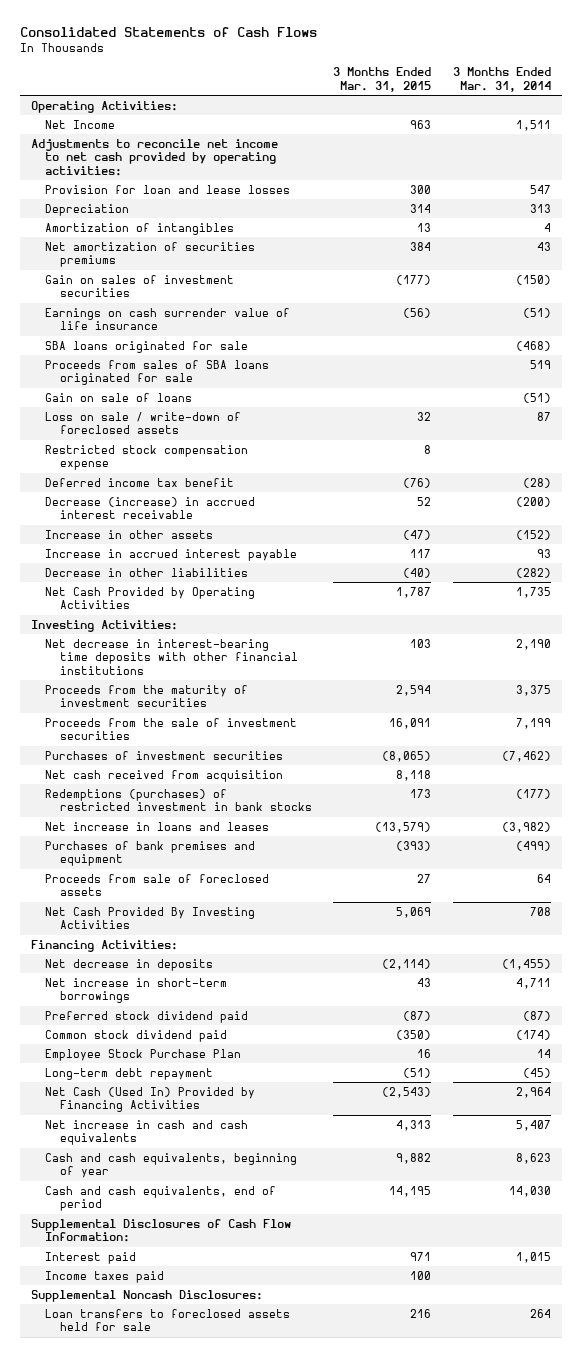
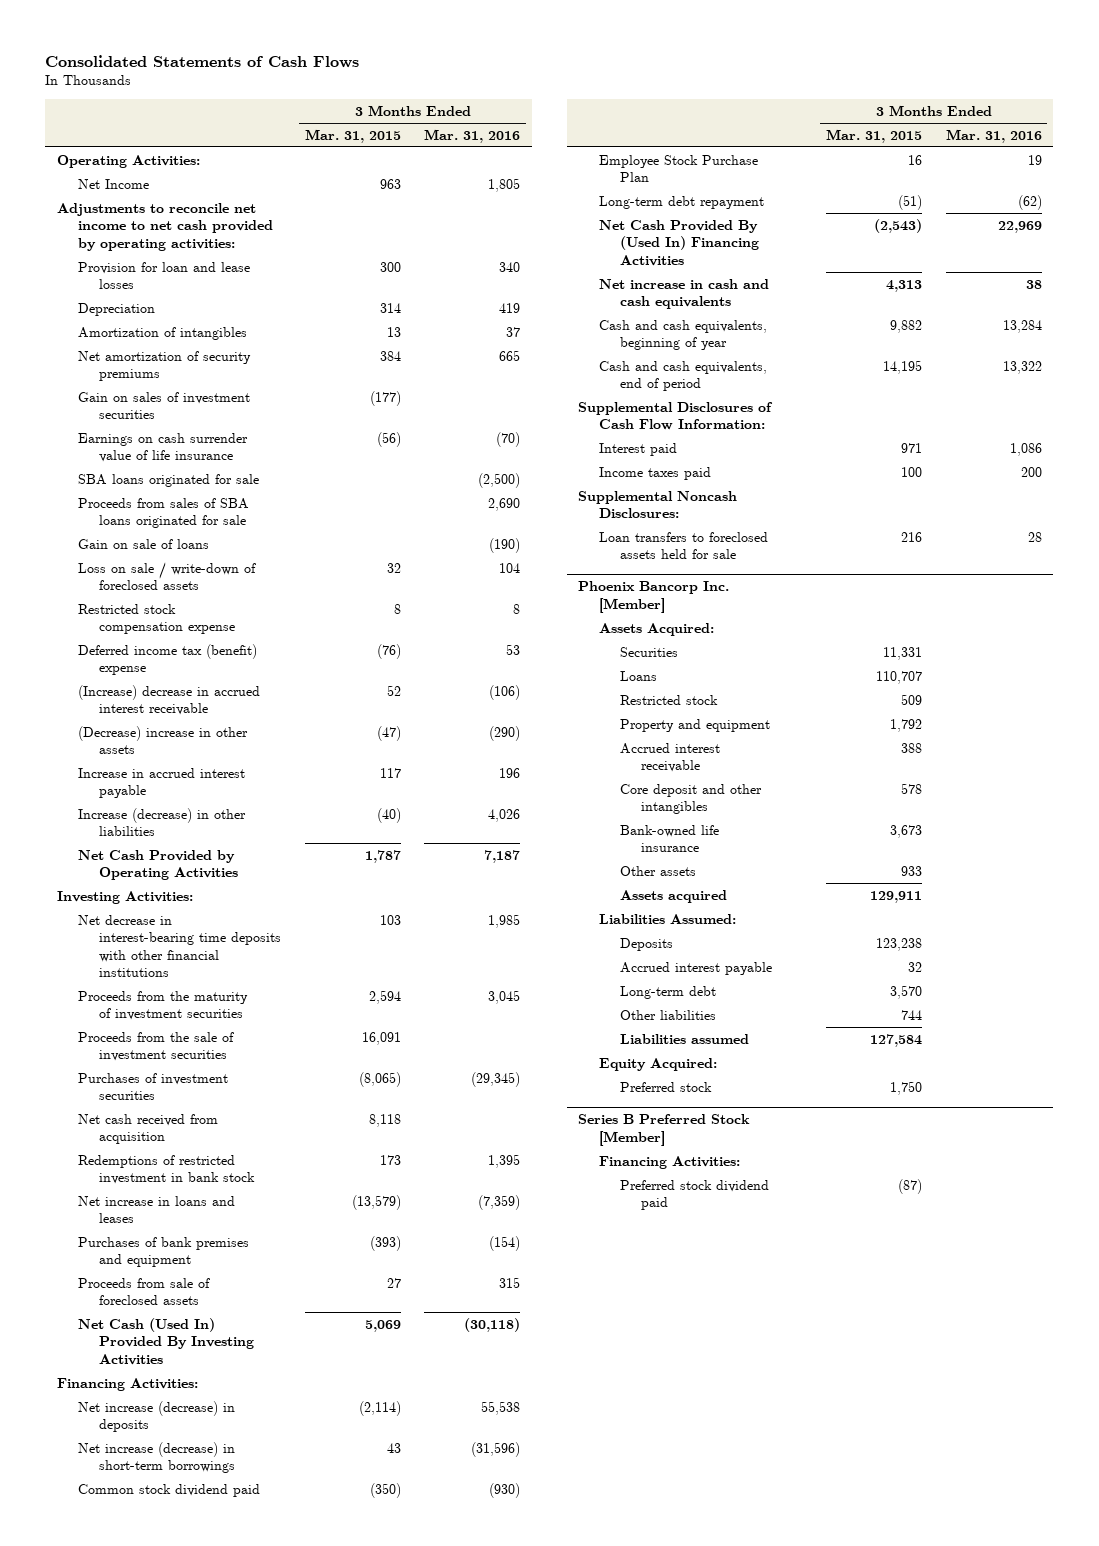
[452,67,551,92] 3 Months Ended Mar. 31, 2014 -> none
none -> [424,128,521,143] Mar. 31, 2016
[45,241,256,268] Net amortization of securities premiums -> [78,350,252,382] Net amortization of security premiums
[45,477,235,487] Deferred income tax benefit -> [78,643,258,676] Deferred income tax (benefit) expense
[45,496,256,520] Decrease (increase) in accrued interest receivable -> [78,684,261,716] (Increase) decrease in accrued interest receivable
[45,529,214,539] Increase in other assets -> [78,725,249,755] (Decrease) increase in other assets
[45,567,249,577] Decrease in other liabilities -> [78,807,247,837] Increase (decrease) in other liabilities
[45,788,312,812] Redemptions (purchases) of restricted investment in bank stocks -> [78,1154,256,1185] Redemptions of restricted investment in bank stock
[45,906,256,930] Net Cash Provided By Investing Activities -> [78,1317,255,1365] Net Cash (Used In) Provided By Investing Activities
[45,1010,249,1023] Preferred stock dividend paid -> none
[45,958,214,971] Net decrease in deposits -> [78,1400,236,1433] Net increase (decrease) in deposits
[45,977,228,1004] Net increase in short-term borrowings -> [78,1441,236,1474] Net increase (decrease) in short-term borrowings
[45,1086,256,1113] Net Cash (Used In) Provided by Financing Activities -> [599,219,760,266] Net Cash Provided By (Used In) Financing Activities
none -> [578,581,730,613] Phoenix Bancorp Inc. [Member]
none -> [599,622,715,636] Assets Acquired:
none -> [620,646,679,657] Securities
none -> [620,670,658,681] Loans
none -> [620,694,719,705] Restricted stock
none -> [620,718,771,732] Property and equipment
none -> [620,742,721,773] Accrued interest receivable
none -> [620,783,763,815] Core deposit and other intangibles
none -> [620,824,720,853] Bank-owned life insurance
none -> [620,865,697,876] Other assets
none -> [620,889,728,903] Assets acquired
none -> [599,913,737,924] Liabilities Assumed:
none -> [620,937,674,951] Deposits
none -> [620,961,773,975] Accrued interest payable
none -> [620,985,717,999] Long-term debt
none -> [620,1009,717,1020] Other liabilities
none -> [620,1033,750,1044] Liabilities assumed
none -> [599,1057,718,1071] Equity Acquired:
none -> [620,1081,713,1092] Preferred stock
none -> [578,1114,751,1146] Series B Preferred Stock [Member]
none -> [599,1155,741,1169] Financing Activities:
none -> [620,1179,770,1211] Preferred stock dividend paid

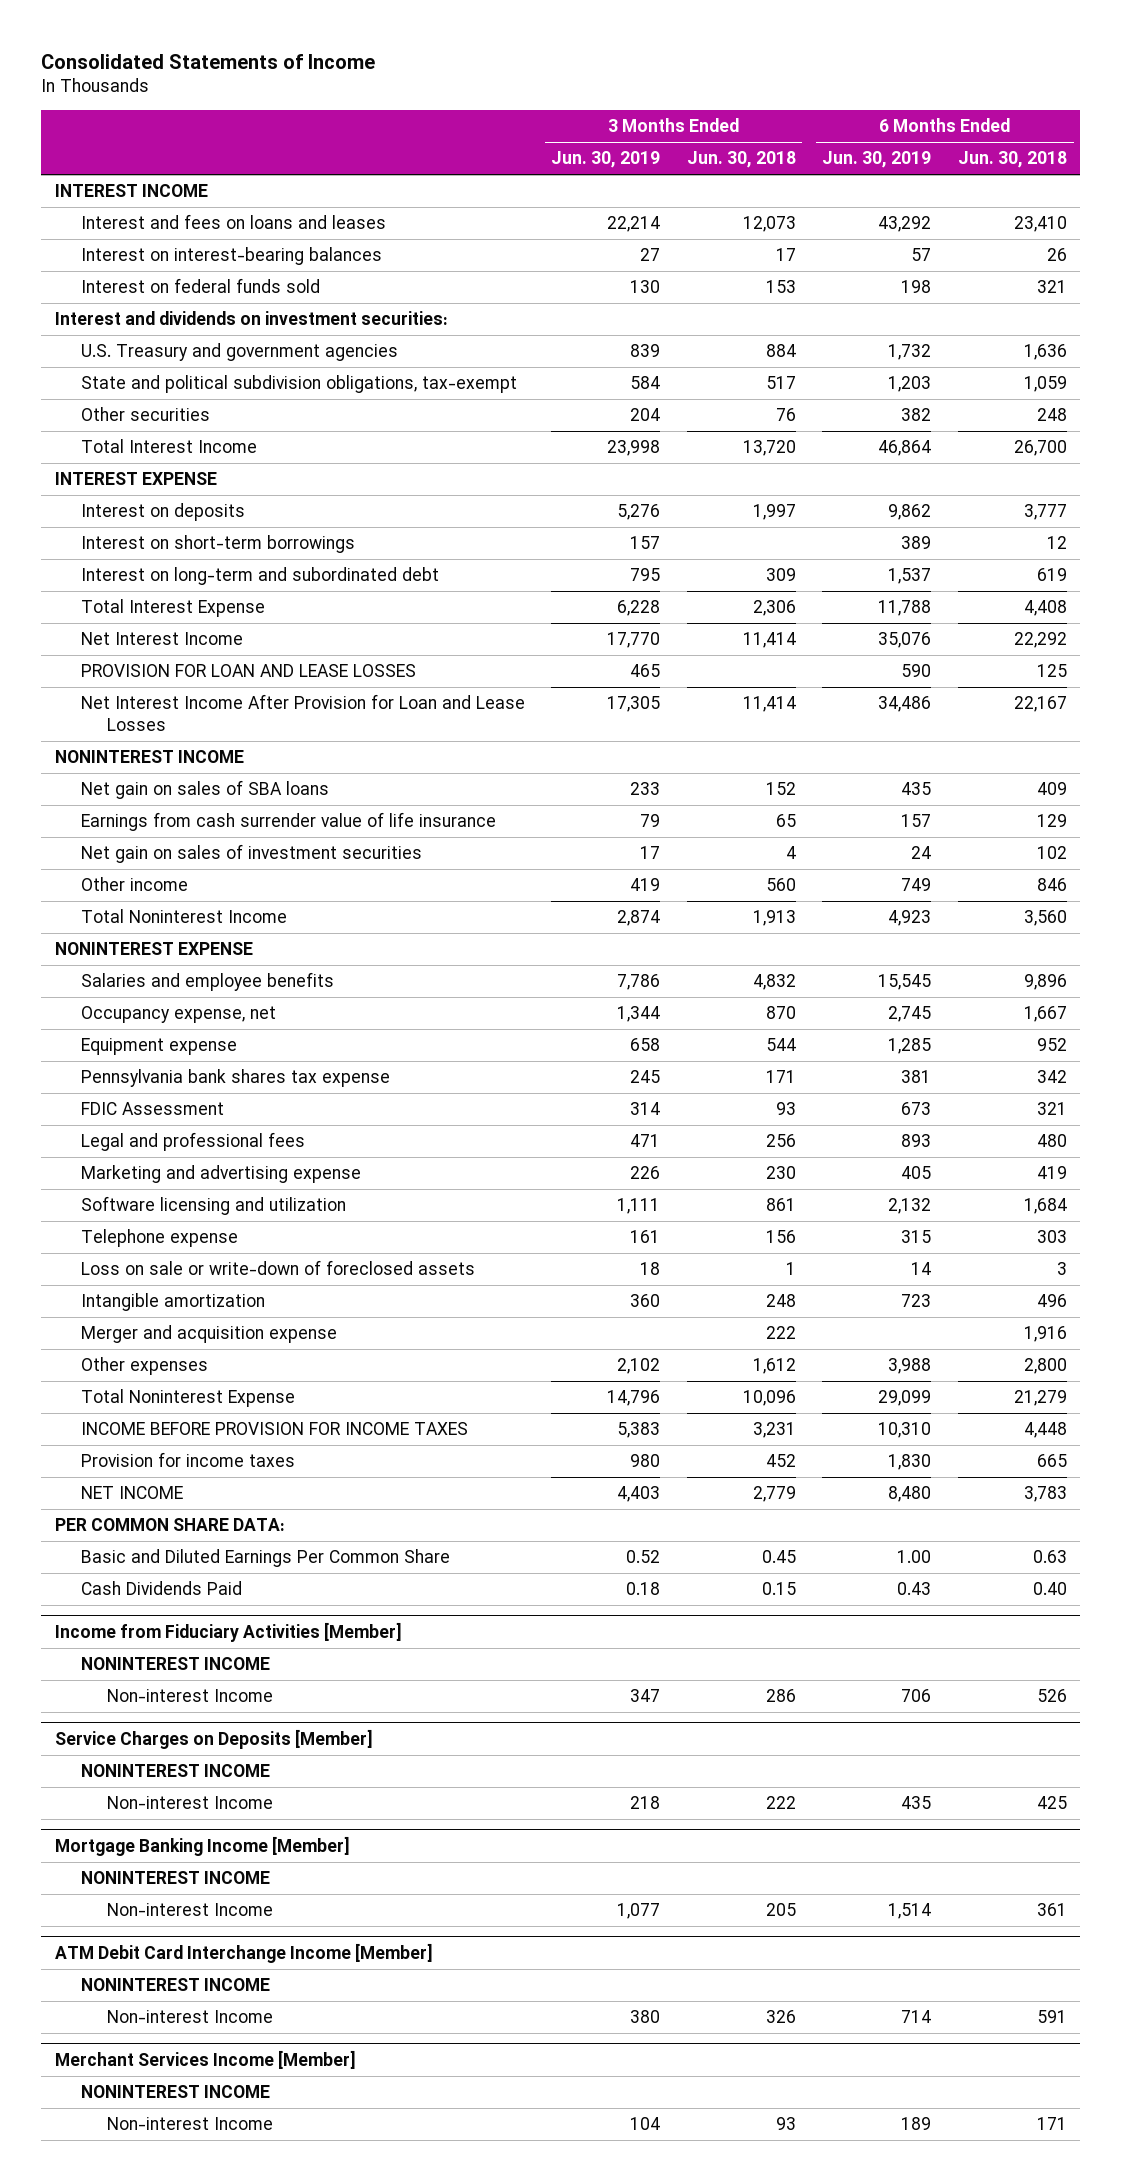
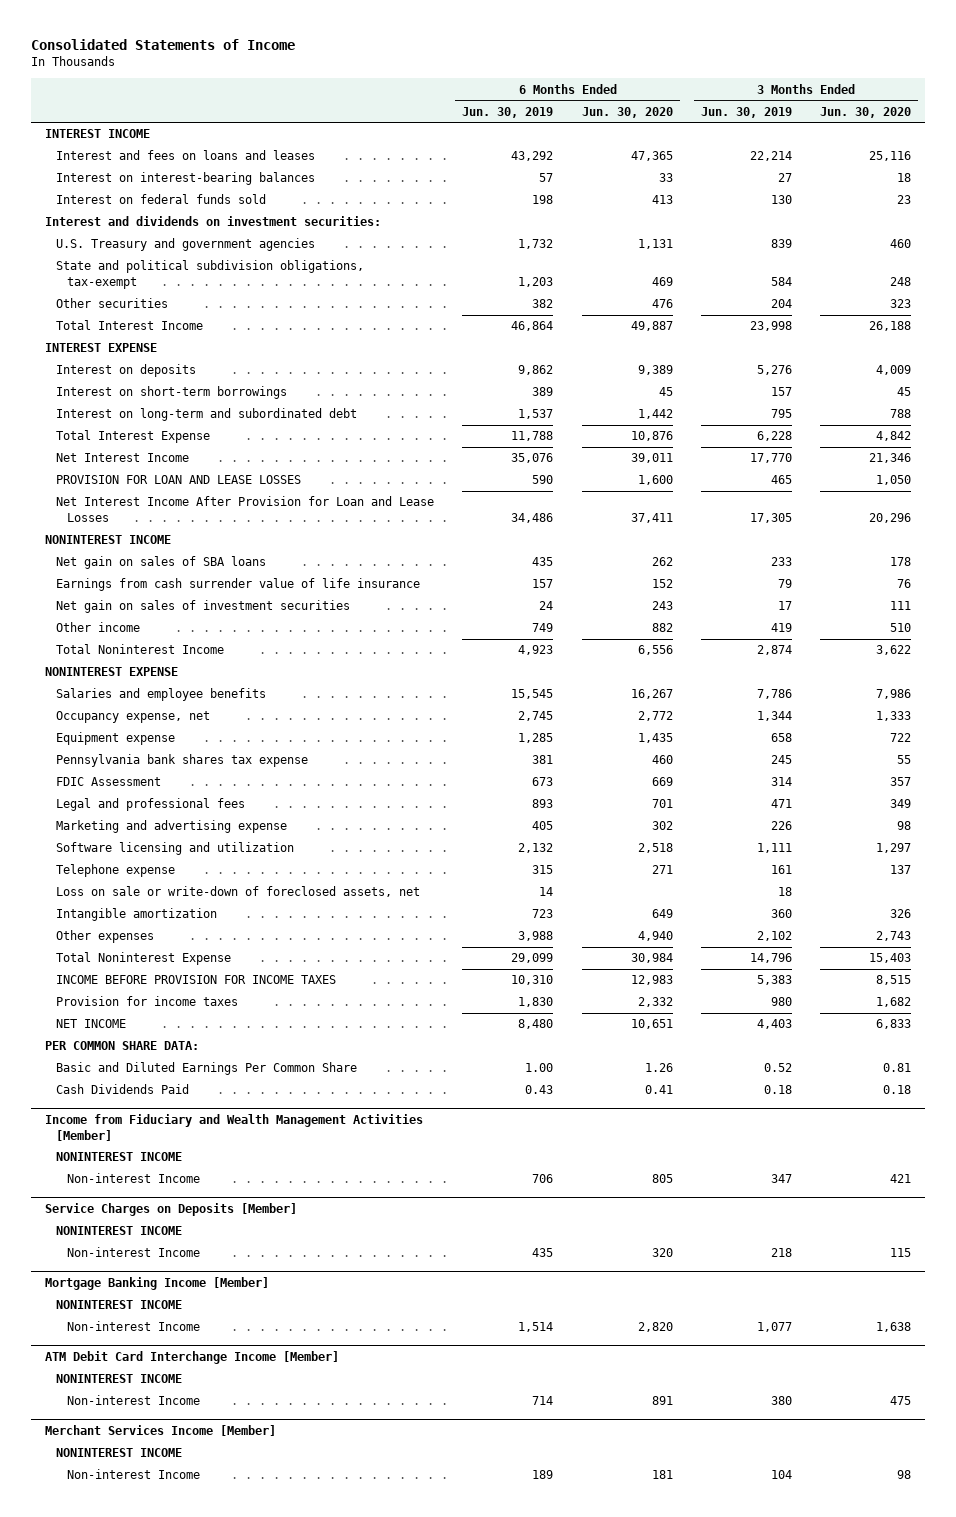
[686,151,796,169] Jun. 30, 2018 -> none
[957,151,1067,169] Jun. 30, 2018 -> none
none -> [581,106,673,118] Jun. 30, 2020
none -> [820,106,912,118] Jun. 30, 2020
[80,1260,475,1276] Loss on sale or write-down of foreclosed assets -> [56,886,421,898] Loss on sale or write-down of foreclosed assets, net
[80,1325,337,1344] Merger and acquisition expense -> none
[54,1622,402,1643] Income from Fiduciary Activities [Member] -> [45,1114,424,1141] Income from Fiduciary and Wealth Management Activities [Member]

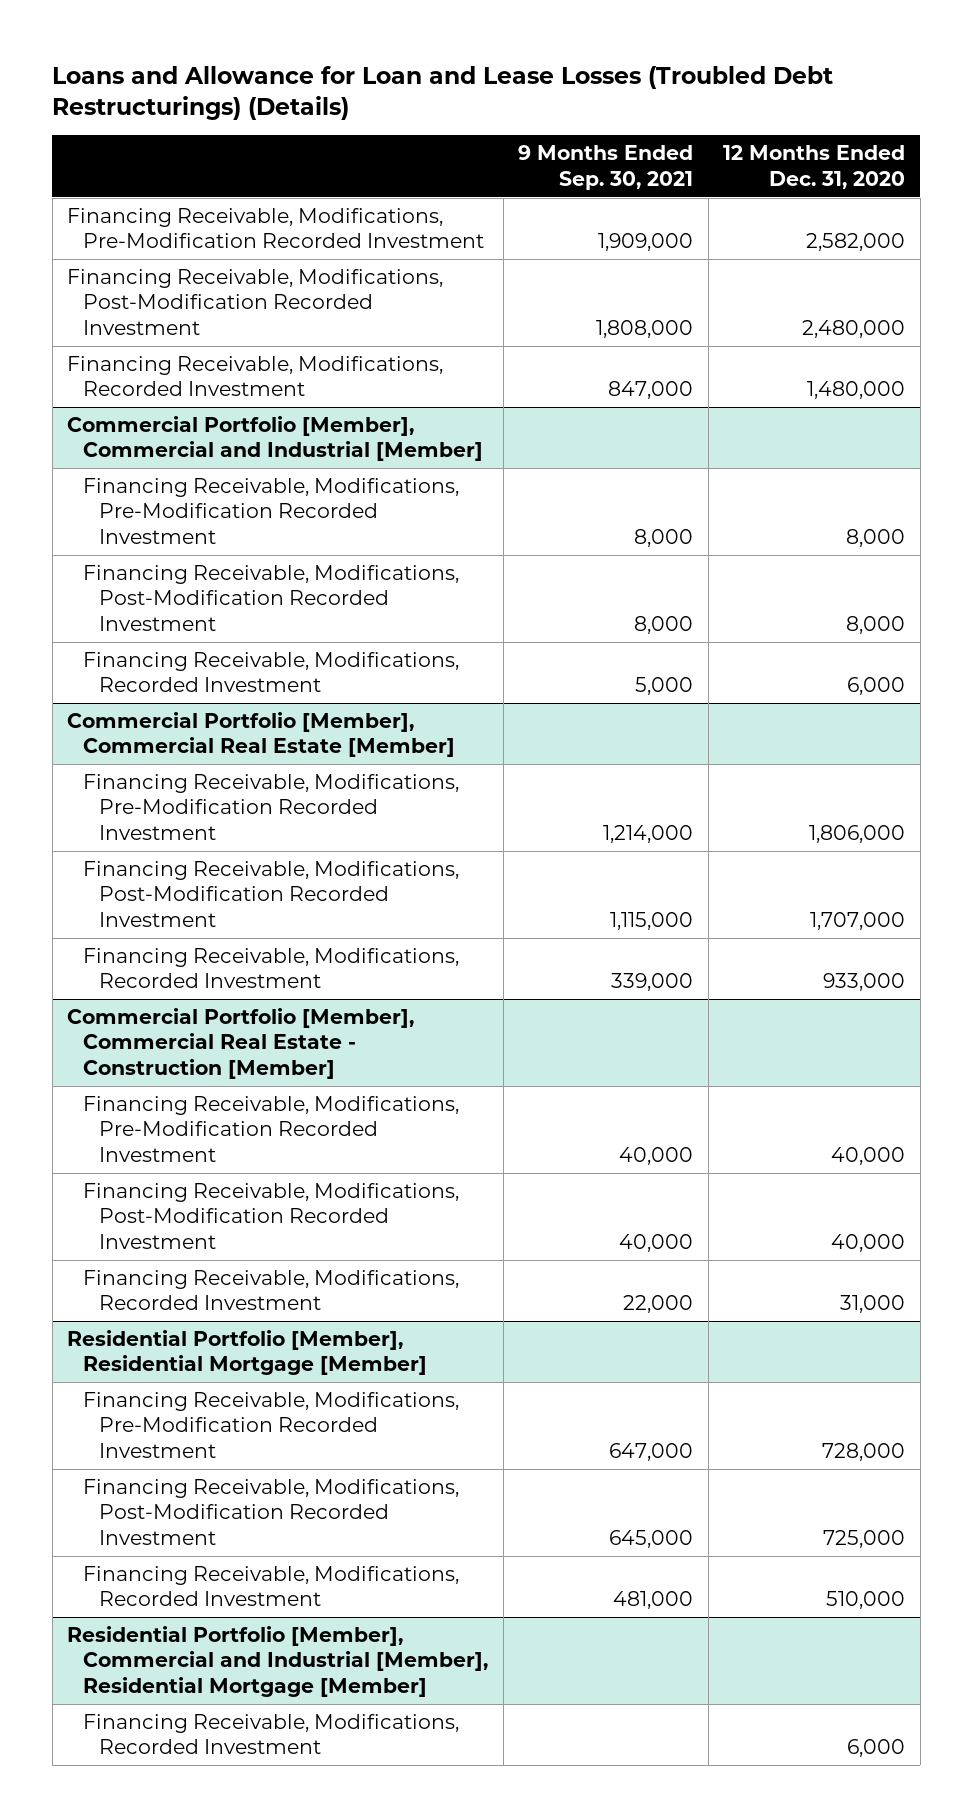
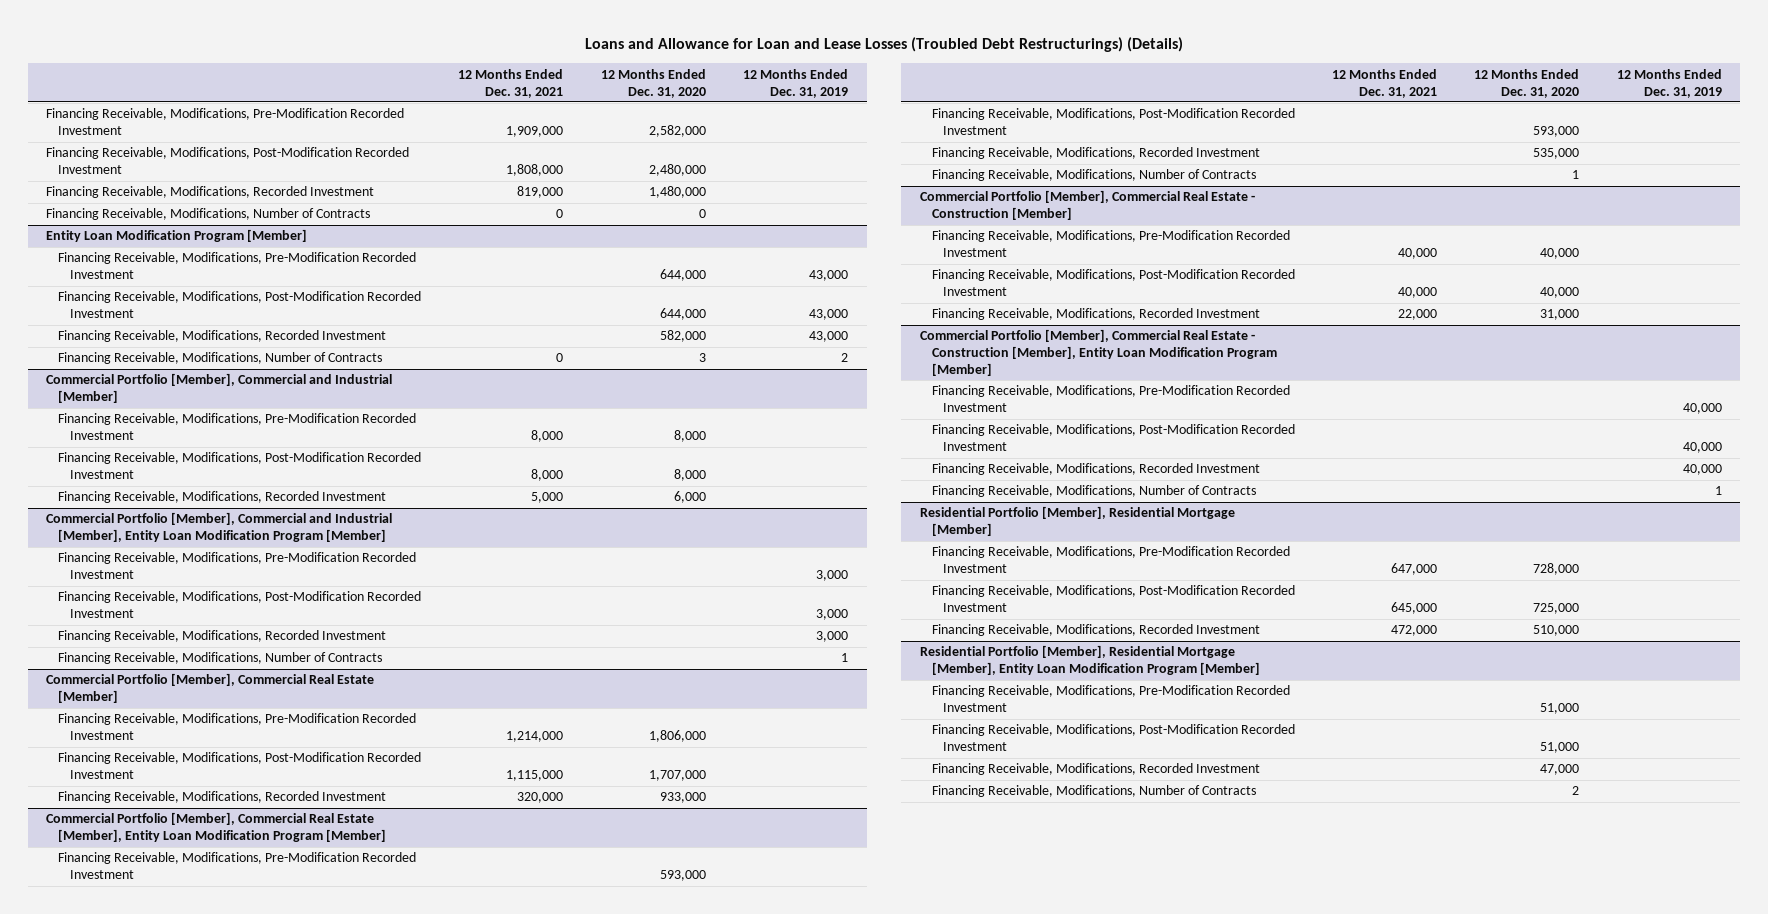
[518,145,694,190] 9 Months Ended Sep. 30, 2021 -> none
none -> [458,68,564,98] 12 Months Ended Dec. 31, 2021
none -> [742,68,848,98] 12 Months Ended Dec. 31, 2019
none -> [46,208,371,221] Financing Receivable, Modifications, Number of Contracts
none -> [46,229,308,243] Entity Loan Modification Program [Member]
none -> [58,252,417,280] Financing Receivable, Modifications, Pre-Modification Recorded Investment
none -> [58,291,422,319] Financing Receivable, Modifications, Post-Modification Recorded Investment
none -> [58,330,387,343] Financing Receivable, Modifications, Recorded Investment
none -> [58,352,383,365] Financing Receivable, Modifications, Number of Contracts
none -> [46,512,393,543] Commercial Portfolio [Member], Commercial and Industrial [Member], Entity Loan Modification Program [Member]
none -> [58,552,417,580] Financing Receivable, Modifications, Pre-Modification Recorded Investment
none -> [58,591,422,619] Financing Receivable, Modifications, Post-Modification Recorded Investment
none -> [58,630,387,643] Financing Receivable, Modifications, Recorded Investment
none -> [58,652,383,665] Financing Receivable, Modifications, Number of Contracts
none -> [46,812,387,843] Commercial Portfolio [Member], Commercial Real Estate [Member], Entity Loan Modification Program [Member]
none -> [58,852,417,880] Financing Receivable, Modifications, Pre-Modification Recorded Investment
none -> [931,108,1295,136] Financing Receivable, Modifications, Post-Modification Recorded Investment
none -> [931,147,1260,160] Financing Receivable, Modifications, Recorded Investment
none -> [931,169,1256,182] Financing Receivable, Modifications, Number of Contracts
none -> [920,329,1277,377] Commercial Portfolio [Member], Commercial Real Estate - Construction [Member], Entity Loan Modification Program [Member]
none -> [931,385,1290,413] Financing Receivable, Modifications, Pre-Modification Recorded Investment
none -> [931,424,1295,452] Financing Receivable, Modifications, Post-Modification Recorded Investment
none -> [931,463,1260,476] Financing Receivable, Modifications, Recorded Investment
none -> [931,485,1256,498] Financing Receivable, Modifications, Number of Contracts
[67,1625,489,1697] Residential Portfolio [Member], Commercial and Industrial [Member], Residential Mortgage [Member] -> none
none -> [920,645,1260,676] Residential Portfolio [Member], Residential Mortgage [Member], Entity Loan Modification Program [Member]
none -> [931,685,1290,713] Financing Receivable, Modifications, Pre-Modification Recorded Investment
none -> [931,724,1295,752] Financing Receivable, Modifications, Post-Modification Recorded Investment
[847,1739,906,1758] 6,000 -> [1540,764,1580,776] 47,000
none -> [931,785,1256,798] Financing Receivable, Modifications, Number of Contracts

